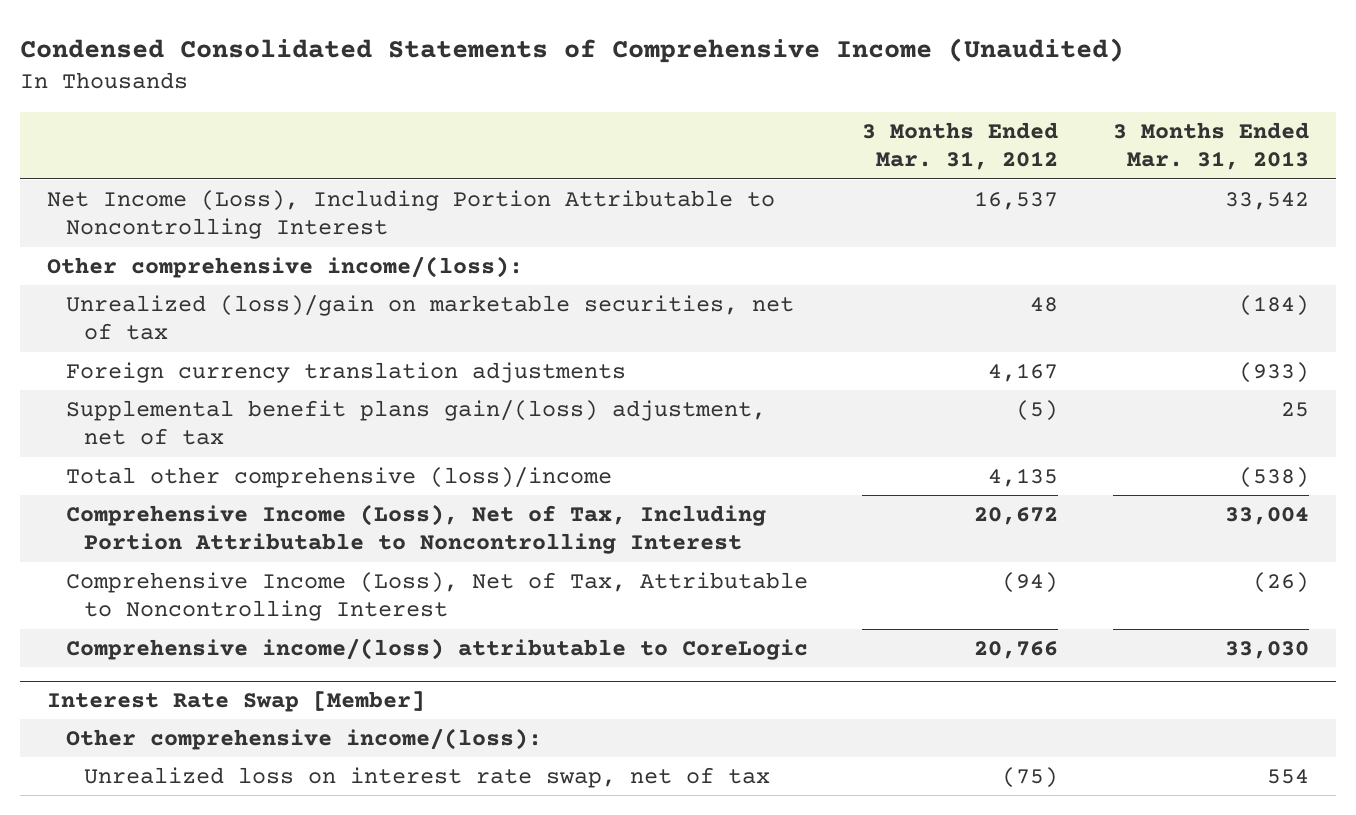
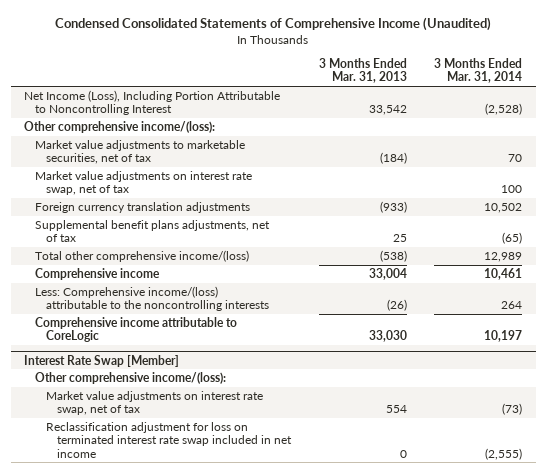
[862,121,1059,171] 3 Months Ended Mar. 31, 2012 -> none
none -> [433,58,522,84] 3 Months Ended Mar. 31, 2014
[65,294,794,341] Unrealized (loss)/gain on marketable securities, net of tax -> [35,140,246,165] Market value adjustments to marketable securities, net of tax
none -> [35,171,253,196] Market value adjustments on interest rate swap, net of tax
[65,399,766,446] Supplemental benefit plans gain/(loss) adjustment, net of tax -> [35,220,271,243] Supplemental benefit plans adjustments, net of tax
[65,466,612,488] Total other comprehensive (loss)/income -> [35,250,250,263] Total other comprehensive income/(loss)
[65,503,766,555] Comprehensive Income (Loss), Net of Tax, Including Portion Attributable to Noncontrolling Interest -> [35,268,161,281] Comprehensive income
[65,571,808,622] Comprehensive Income (Loss), Net of Tax, Attributable to Noncontrolling Interest -> [35,286,270,312] Less: Comprehensive income/(loss) attributable to the noncontrolling interests
[65,637,808,660] Comprehensive income/(loss) attributable to CoreLogic -> [35,317,238,343] Comprehensive income attributable to CoreLogic
[83,766,770,788] Unrealized loss on interest rate swap, net of tax -> [46,391,264,416] Market value adjustments on interest rate swap, net of tax
none -> [46,422,293,458] Reclassification adjustment for loss on terminated interest rate swap included in net income

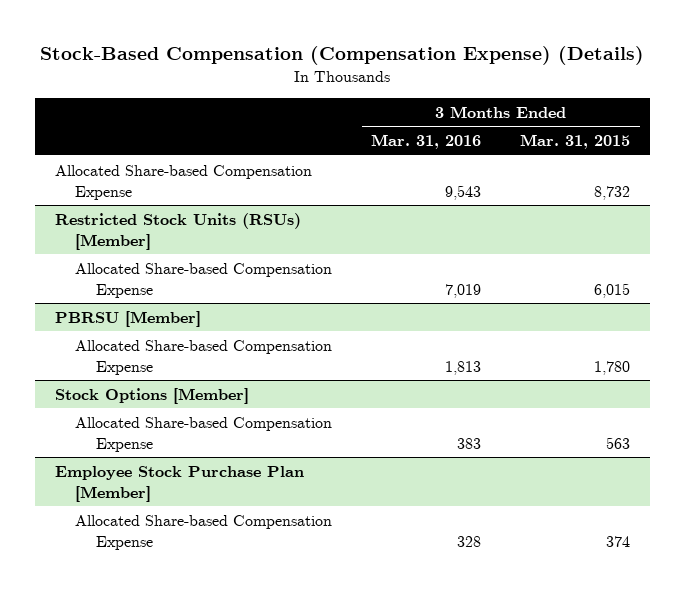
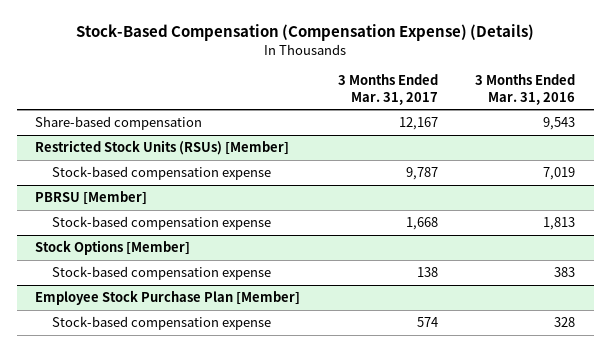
[520,134,631,150] Mar. 31, 2015 -> none
none -> [337,74,438,105] 3 Months Ended Mar. 31, 2017
[54,164,312,200] Allocated Share-based Compensation Expense -> [35,116,203,131] Share-based compensation
[75,262,333,298] Allocated Share-based Compensation Expense -> [52,166,272,181] Stock-based compensation expense
[75,339,333,375] Allocated Share-based Compensation Expense -> [52,216,272,231] Stock-based compensation expense
[75,416,333,452] Allocated Share-based Compensation Expense -> [52,266,272,281] Stock-based compensation expense
[75,514,333,550] Allocated Share-based Compensation Expense -> [52,316,272,331] Stock-based compensation expense

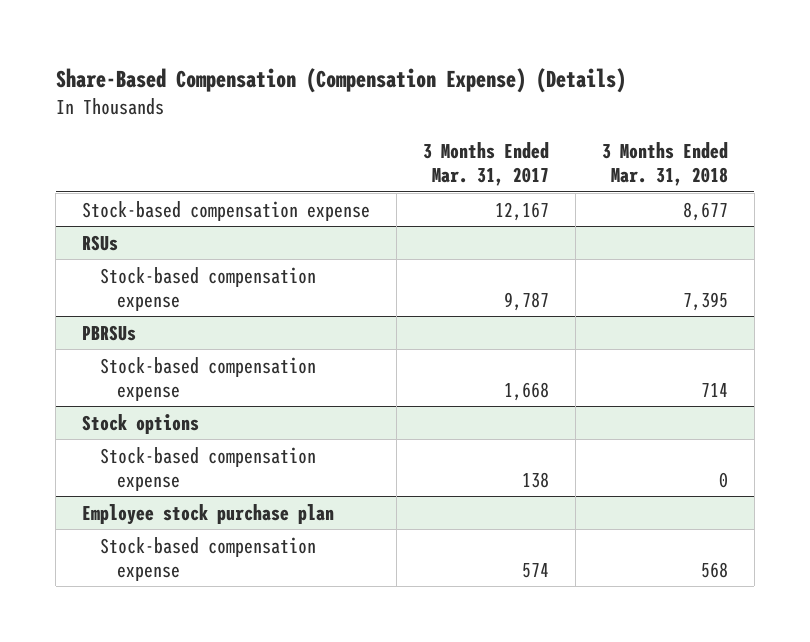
[76,23,535,41] Stock-Based Compensation (Compensation Expense) (Details) -> [55,67,626,93] Share-Based Compensation (Compensation Expense) (Details)
[475,74,576,105] 3 Months Ended Mar. 31, 2016 -> none
none -> [601,141,728,187] 3 Months Ended Mar. 31, 2018
[35,116,203,131] Share-based compensation -> [82,200,371,221] Stock-based compensation expense
[35,140,290,156] Restricted Stock Units (RSUs) [Member] -> [82,234,119,251] RSUs
[35,191,148,206] PBRSU [Member] -> [82,324,137,341] PBRSUs
[35,240,191,256] Stock Options [Member] -> [82,413,200,434] Stock options
[35,290,301,306] Employee Stock Purchase Plan [Member] -> [82,503,335,525] Employee stock purchase plan

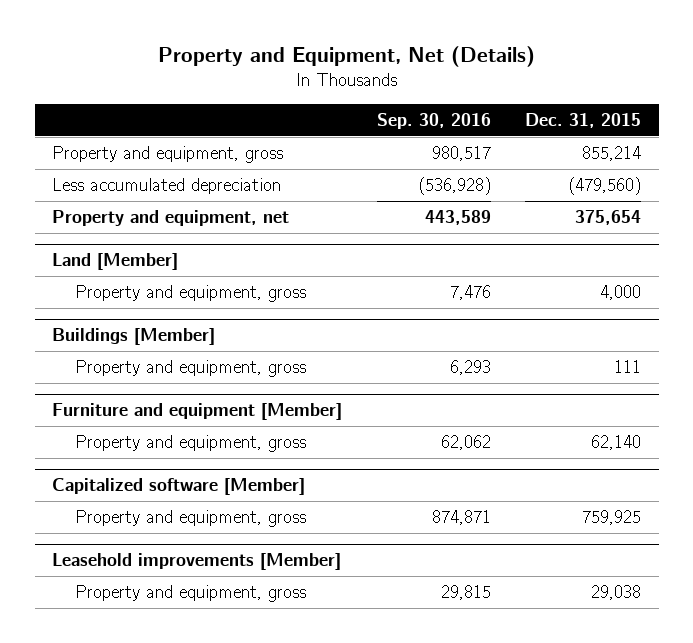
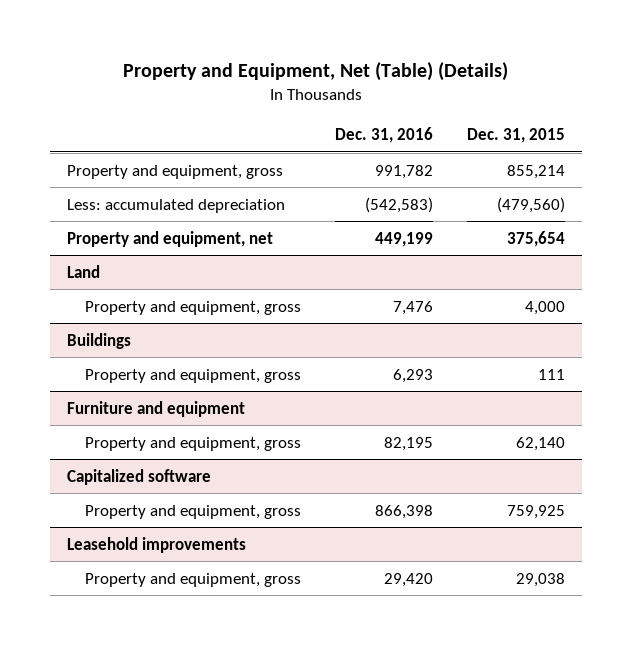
[157,46,535,68] Property and Equipment, Net (Details) -> [123,61,509,81] Property and Equipment, Net (Table) (Details)
[376,112,491,129] Sep. 30, 2016 -> none
none -> [334,126,433,143] Dec. 31, 2016
[51,178,281,195] Less accumulated depreciation -> [67,198,286,213] Less: accumulated depreciation
[51,253,178,271] Land [Member] -> [67,264,101,278] Land
[51,328,215,346] Buildings [Member] -> [67,332,132,349] Buildings
[51,403,342,421] Furniture and equipment [Member] -> [67,400,246,417] Furniture and equipment
[51,478,305,496] Capitalized software [Member] -> [67,468,212,485] Capitalized software
[51,553,341,571] Leasehold improvements [Member] -> [67,536,247,553] Leasehold improvements

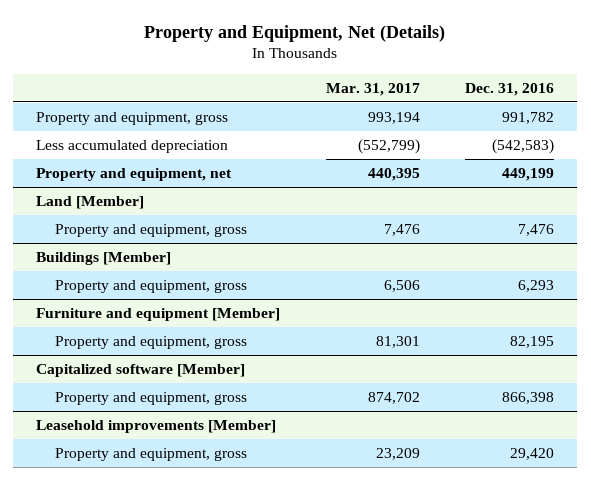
[123,61,509,81] Property and Equipment, Net (Table) (Details) -> [144,24,446,42] Property and Equipment, Net (Details)
[466,127,565,143] Dec. 31, 2015 -> none
none -> [325,82,420,96] Mar. 31, 2017
[67,198,286,213] Less: accumulated depreciation -> [36,139,229,153] Less accumulated depreciation
[67,264,101,278] Land -> [36,195,145,209] Land [Member]
[67,332,132,349] Buildings -> [36,251,172,265] Buildings [Member]
[67,400,246,417] Furniture and equipment -> [36,307,281,321] Furniture and equipment [Member]
[67,468,212,485] Capitalized software -> [36,363,246,377] Capitalized software [Member]
[67,536,247,553] Leasehold improvements -> [36,419,277,433] Leasehold improvements [Member]

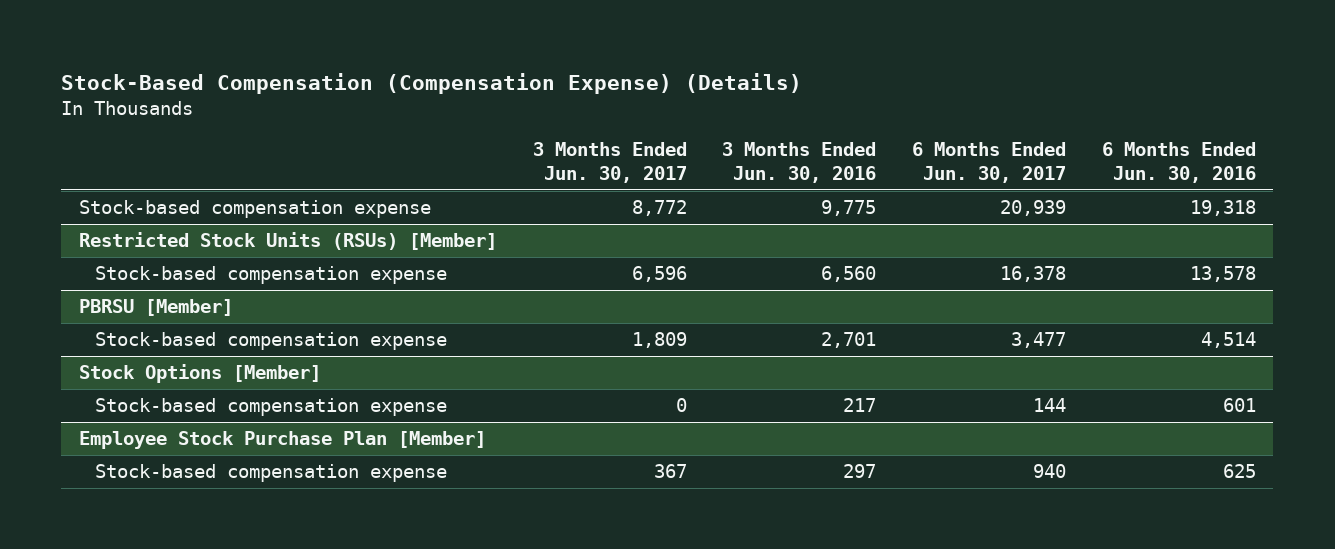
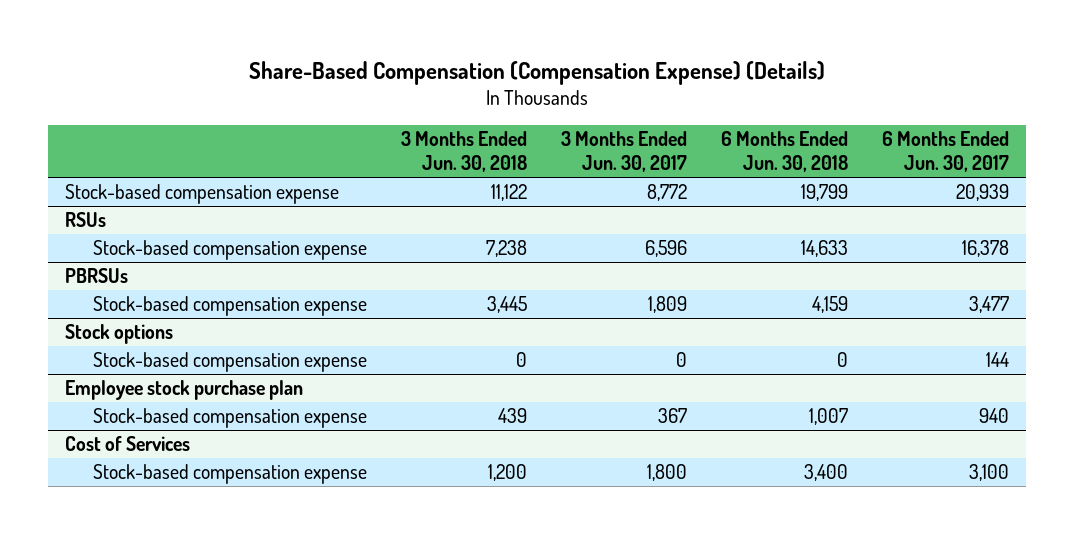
[61,72,803,94] Stock-Based Compensation (Compensation Expense) (Details) -> [249,60,826,85] Share-Based Compensation (Compensation Expense) (Details)
[722,142,877,183] 3 Months Ended Jun. 30, 2016 -> none
[1101,142,1256,183] 6 Months Ended Jun. 30, 2016 -> none
none -> [401,131,528,172] 3 Months Ended Jun. 30, 2018
none -> [721,131,849,172] 6 Months Ended Jun. 30, 2018
[78,232,497,251] Restricted Stock Units (RSUs) [Member] -> [65,212,107,228] RSUs
[78,299,233,317] PBRSU [Member] -> [65,268,129,284] PBRSUs
[78,364,321,384] Stock Options [Member] -> [65,324,174,345] Stock options
[78,431,486,450] Employee Stock Purchase Plan [Member] -> [65,380,304,401] Employee stock purchase plan
none -> [65,436,191,452] Cost of Services
none -> [93,464,368,485] Stock-based compensation expense

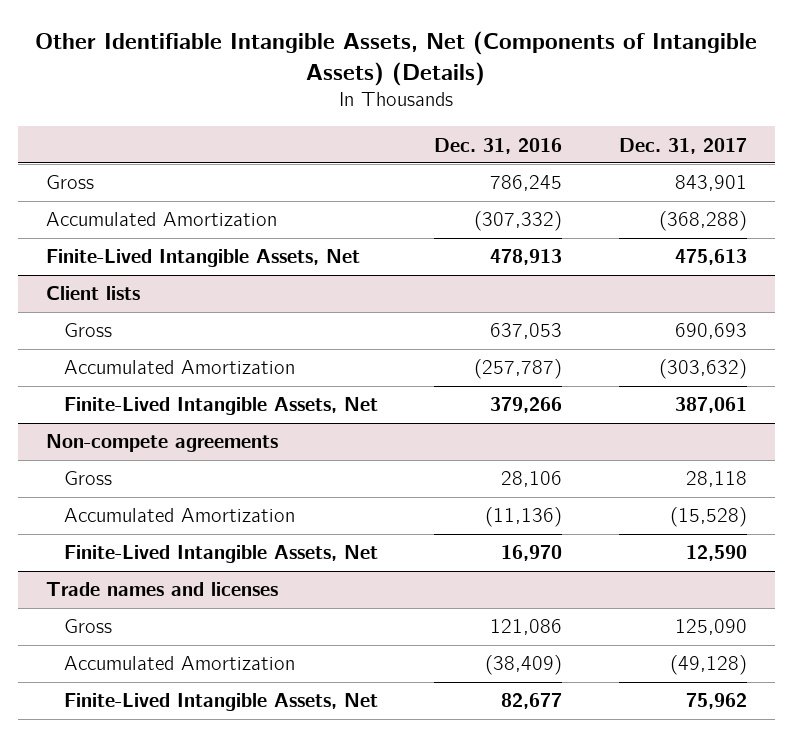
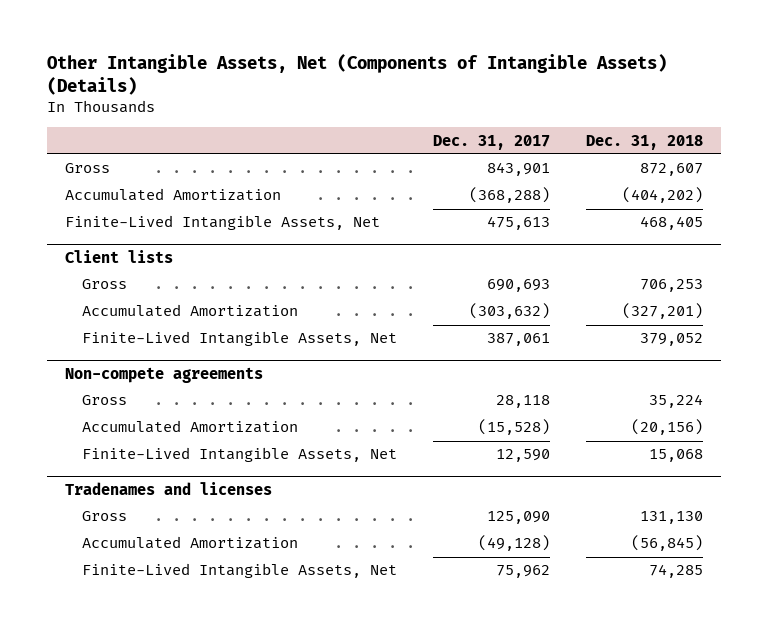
[35,30,758,86] Other Identifiable Intangible Assets, Net (Components of Intangible Assets) (Details) -> [46,54,667,96] Other Intangible Assets, Net (Components of Intangible Assets) (Details)
[434,137,563,154] Dec. 31, 2016 -> none
none -> [586,134,704,150] Dec. 31, 2018
[45,582,278,597] Trade names and licenses -> [64,482,272,496] Tradenames and licenses

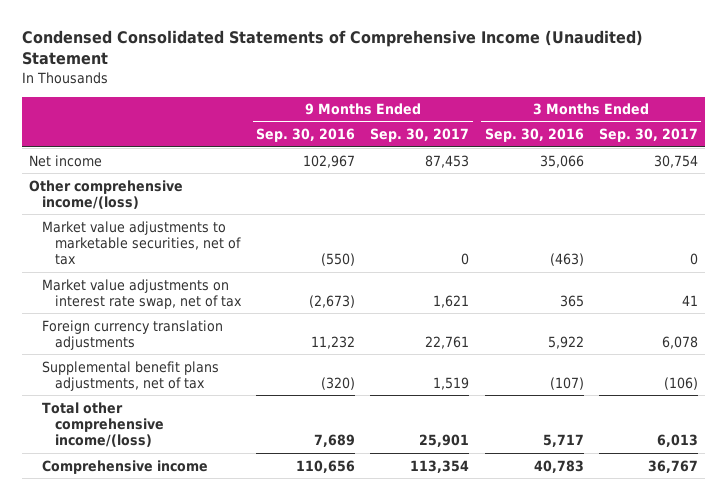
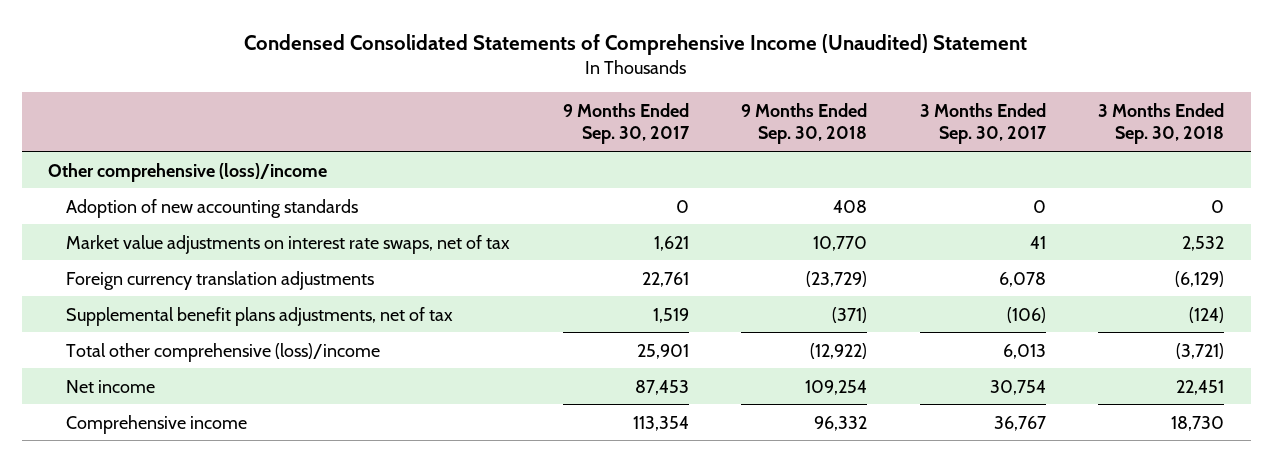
[256,128,356,143] Sep. 30, 2016 -> none
[484,128,584,143] Sep. 30, 2016 -> none
none -> [741,102,868,145] 9 Months Ended Sep. 30, 2018
none -> [1098,102,1225,145] 3 Months Ended Sep. 30, 2018
[42,220,242,266] Market value adjustments to marketable securities, net of tax -> none
[29,179,184,209] Other comprehensive income/(loss) -> [48,162,328,182] Other comprehensive (loss)/income
none -> [66,198,359,218] Adoption of new accounting standards
[42,278,243,309] Market value adjustments on interest rate swap, net of tax -> [66,234,511,254] Market value adjustments on interest rate swaps, net of tax
[42,401,165,448] Total other comprehensive income/(loss) -> [66,342,381,362] Total other comprehensive (loss)/income
[29,154,103,167] Net income -> [66,379,156,393] Net income

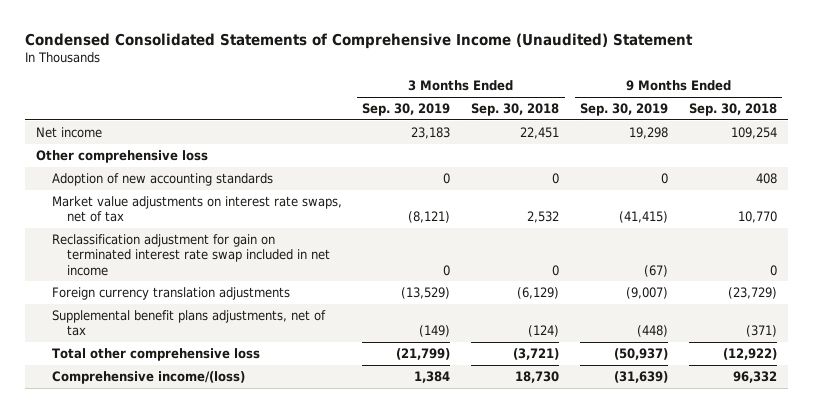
[562,102,690,145] 9 Months Ended Sep. 30, 2017 -> none
[919,102,1047,145] 3 Months Ended Sep. 30, 2017 -> none
none -> [362,103,451,117] Sep. 30, 2019
none -> [580,103,669,117] Sep. 30, 2019
[66,379,156,393] Net income -> [35,126,102,138] Net income
[48,162,328,182] Other comprehensive (loss)/income -> [35,149,208,163] Other comprehensive loss
none -> [51,233,331,276] Reclassification adjustment for gain on terminated interest rate swap included in net income
[66,342,381,362] Total other comprehensive (loss)/income -> [51,347,260,361] Total other comprehensive loss
[66,414,248,434] Comprehensive income -> [51,370,245,384] Comprehensive income/(loss)

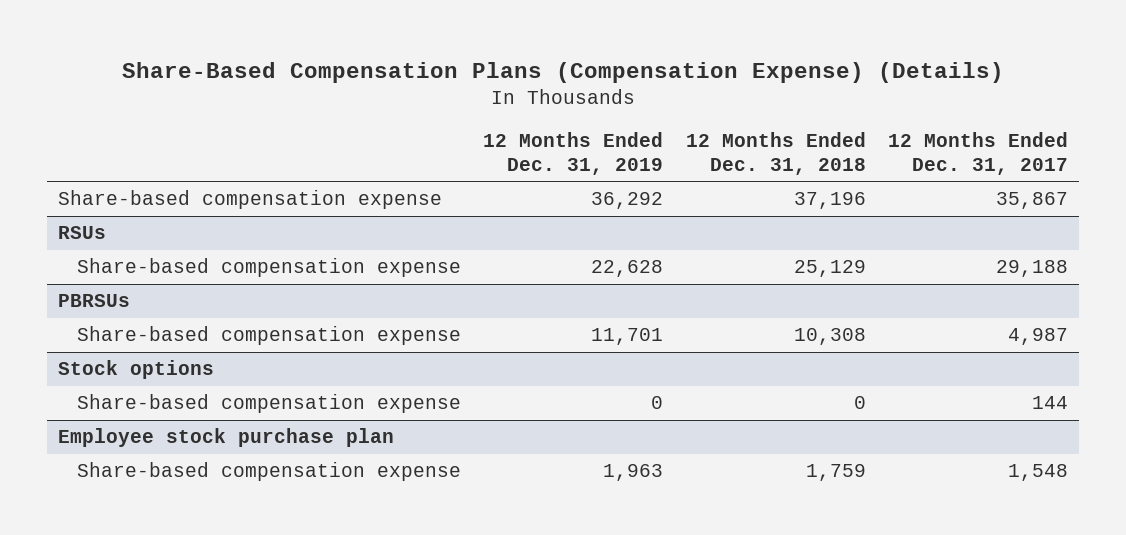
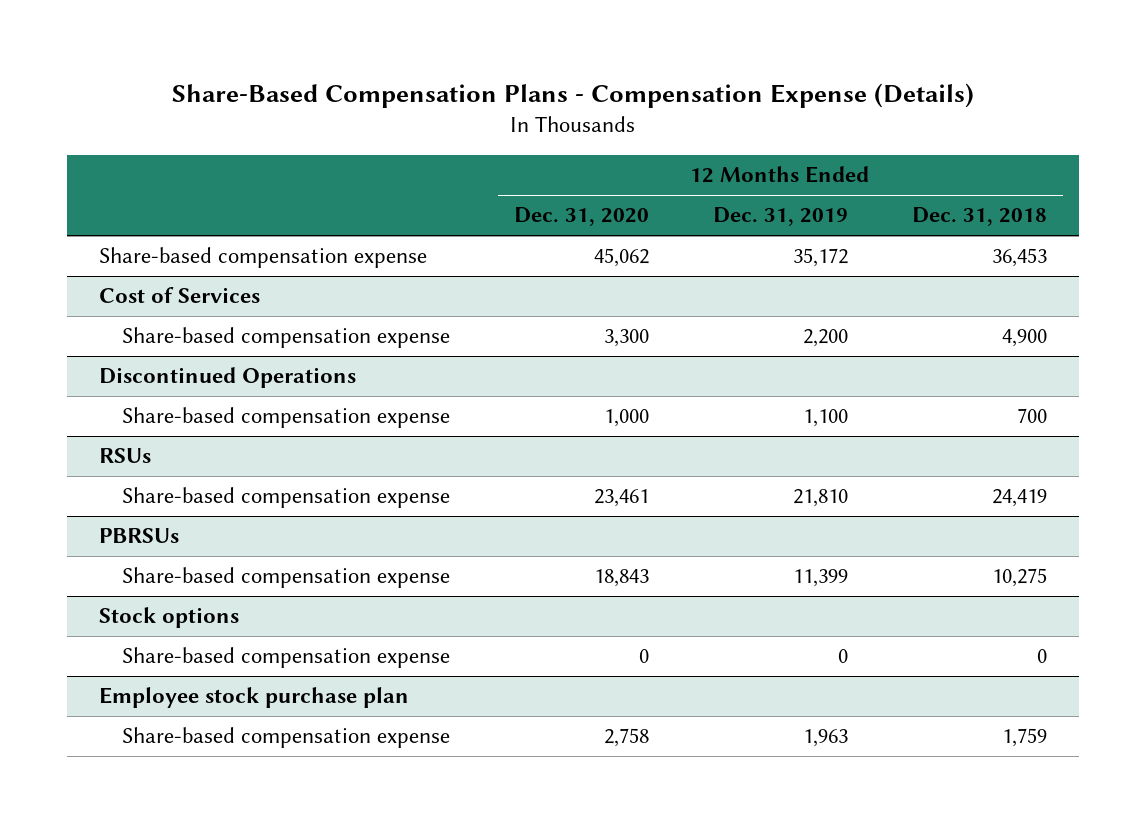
[122,61,1005,83] Share-Based Compensation Plans (Compensation Expense) (Details) -> [171,82,974,108] Share-Based Compensation Plans - Compensation Expense (Details)
[887,131,1068,175] 12 Months Ended Dec. 31, 2017 -> none
none -> [513,207,649,227] Dec. 31, 2020
[591,192,664,210] 36,292 -> [792,248,848,268] 35,172
[793,192,866,210] 37,196 -> [991,248,1047,268] 36,453
none -> [98,287,260,304] Cost of Services
none -> [121,327,450,349] Share-based compensation expense
none -> [98,367,356,389] Discontinued Operations
none -> [121,407,450,429] Share-based compensation expense
[591,260,664,278] 22,628 -> [792,489,848,508] 21,810
[793,260,866,278] 25,129 -> [991,489,1047,508] 24,419
[591,328,664,346] 11,701 -> [792,569,848,588] 11,399
[793,328,866,346] 10,308 -> [991,568,1047,588] 10,275

